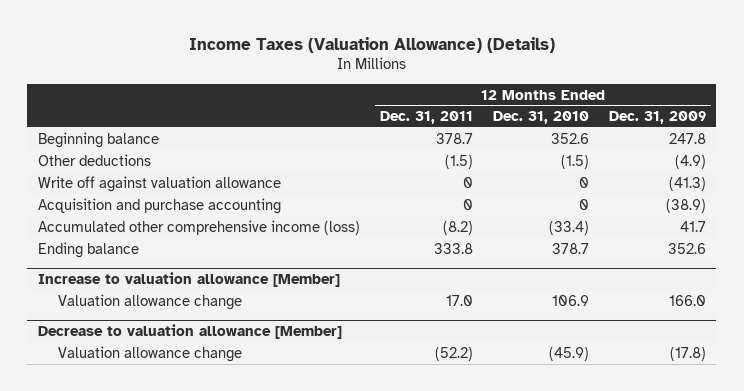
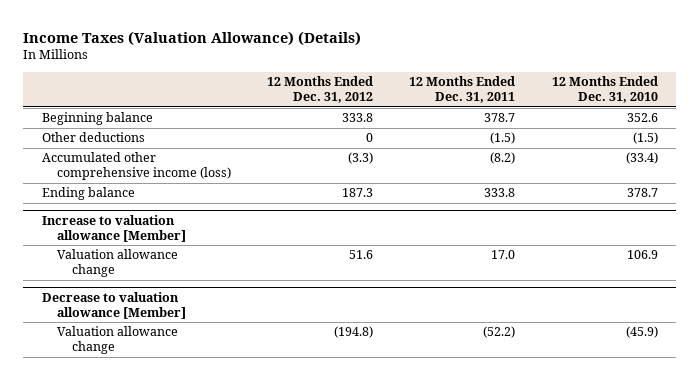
[609,111,707,125] Dec. 31, 2009 -> none
none -> [266,76,373,104] 12 Months Ended Dec. 31, 2012
[37,175,281,192] Write off against valuation allowance -> none
[37,197,281,214] Acquisition and purchase accounting -> none

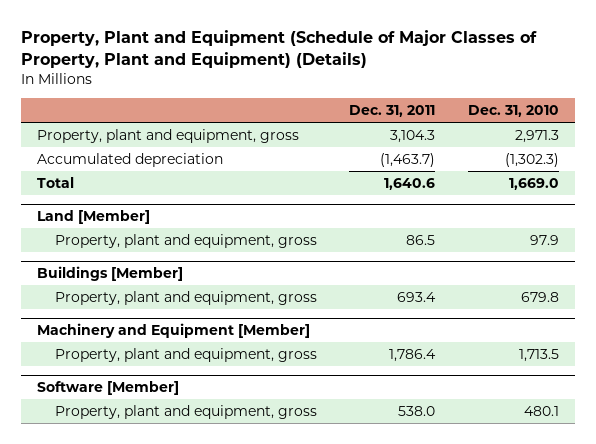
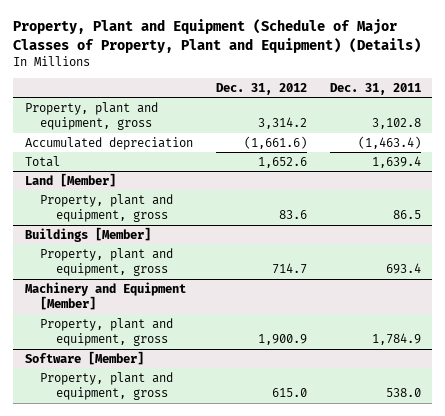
[467,105,559,118] Dec. 31, 2010 -> none
none -> [215,82,307,95] Dec. 31, 2012
[390,130,436,144] 3,104.3 -> [371,117,421,129] 3,102.8
[380,153,436,168] (1,463.7) -> [357,135,421,149] (1,463.4)
[384,178,436,191] 1,640.6 -> [371,155,421,168] 1,639.4
[389,349,437,363] 1,786.4 -> [371,332,421,345] 1,784.9

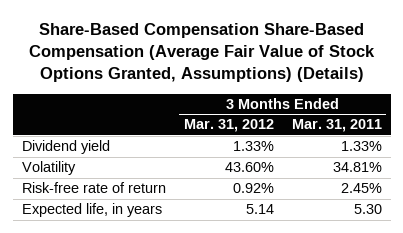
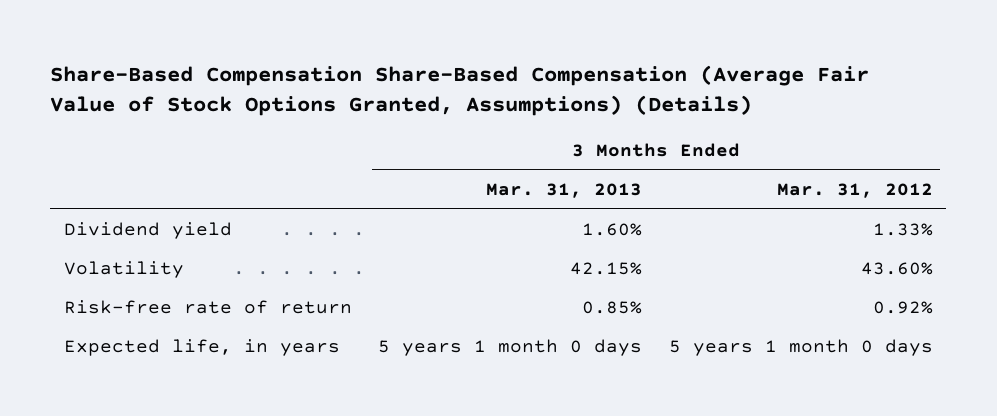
[291,119,382,133] Mar. 31, 2011 -> none
none -> [486,183,643,199] Mar. 31, 2013
[245,204,274,215] 5.14 -> [669,339,934,357] 5 years 1 month 0 days

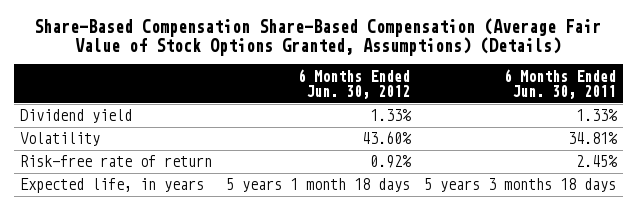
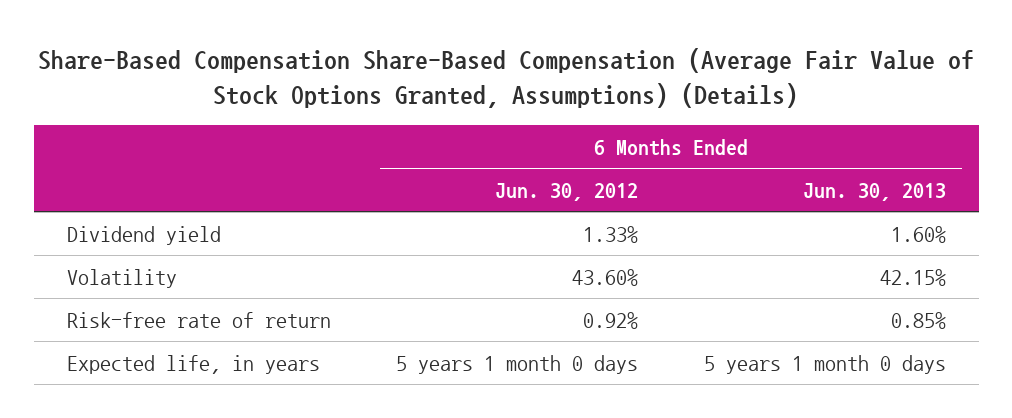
[503,68,616,99] 6 Months Ended Jun. 30, 2011 -> none
none -> [802,182,946,201] Jun. 30, 2013
[226,178,411,193] 5 years 1 month 18 days -> [396,354,639,374] 5 years 1 month 0 days

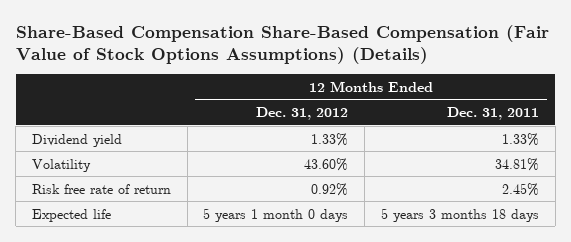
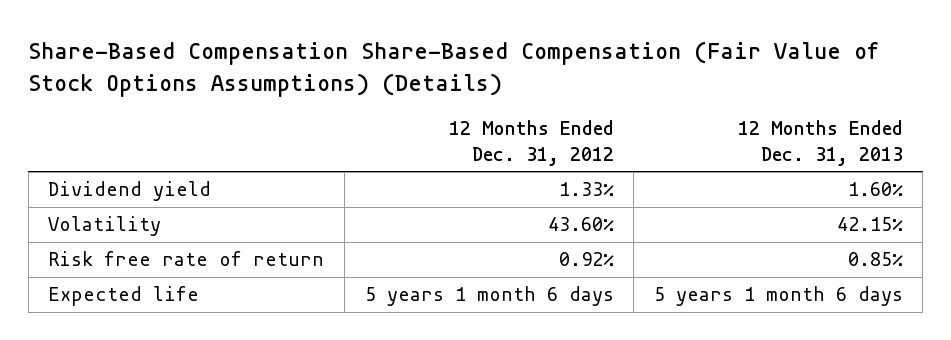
[446,107,539,121] Dec. 31, 2011 -> none
none -> [737,119,903,166] 12 Months Ended Dec. 31, 2013
[203,207,349,222] 5 years 1 month 0 days -> [364,286,614,307] 5 years 1 month 6 days

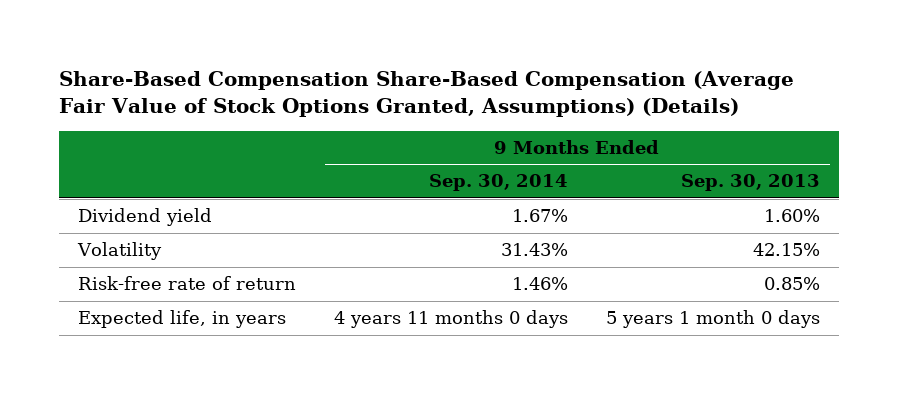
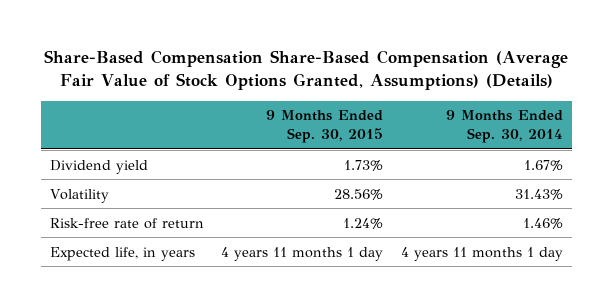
[681,174,821,192] Sep. 30, 2013 -> none
none -> [266,110,384,144] 9 Months Ended Sep. 30, 2015
[334,310,569,329] 4 years 11 months 0 days -> [401,246,564,261] 4 years 11 months 1 day

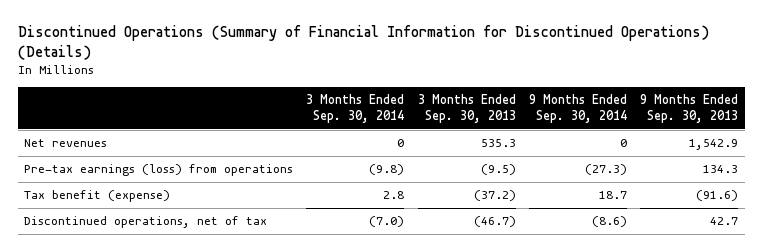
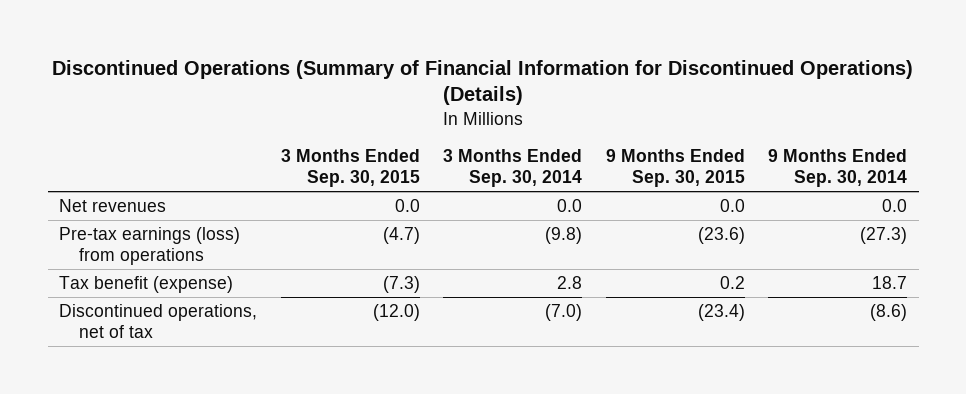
[417,94,516,124] 3 Months Ended Sep. 30, 2013 -> none
[640,94,739,124] 9 Months Ended Sep. 30, 2013 -> none
none -> [280,149,420,188] 3 Months Ended Sep. 30, 2015
none -> [605,149,745,188] 9 Months Ended Sep. 30, 2015
[397,139,405,148] 0 -> [557,199,583,213] 0.0
[619,139,627,148] 0 -> [882,199,908,213] 0.0

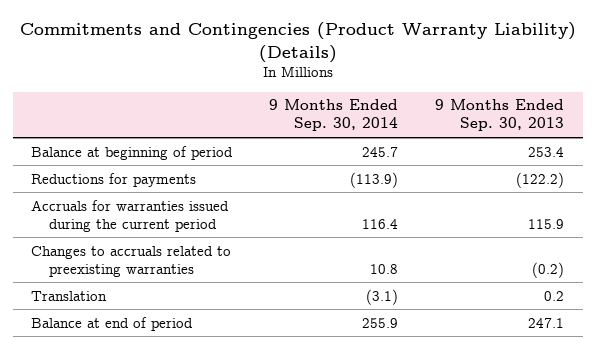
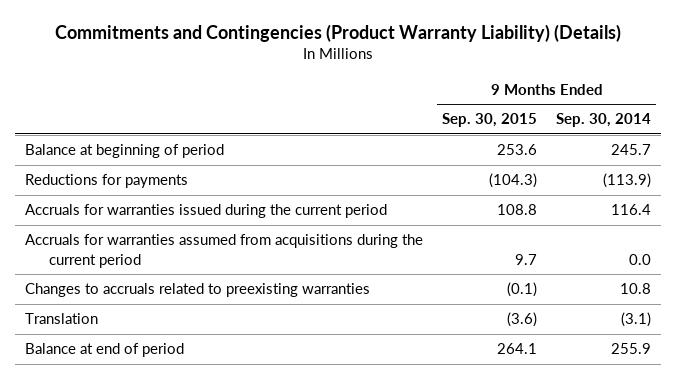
[435,99,565,132] 9 Months Ended Sep. 30, 2013 -> none
none -> [442,113,538,128] Sep. 30, 2015
none -> [24,234,423,268] Accruals for warranties assumed from acquisitions during the current period

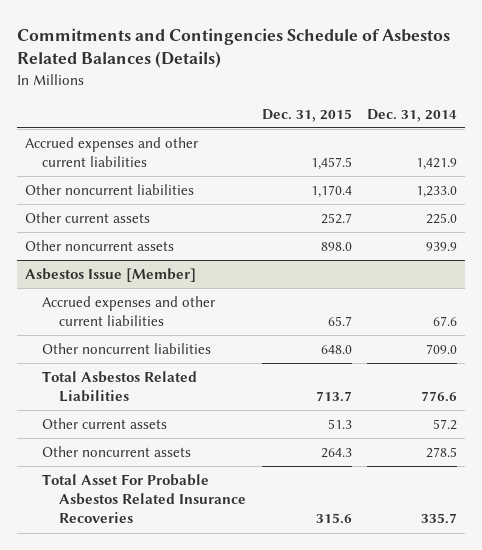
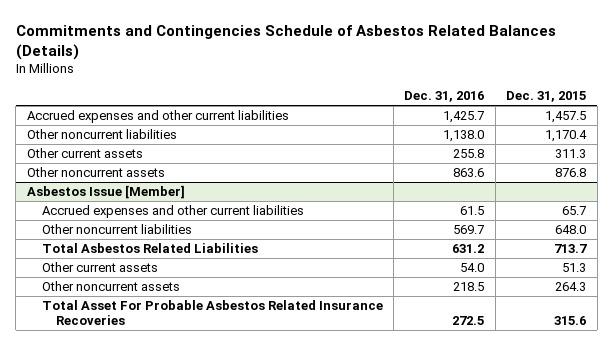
[367,108,458,122] Dec. 31, 2014 -> none
none -> [404,91,485,103] Dec. 31, 2016
[320,212,352,224] 252.7 -> [555,148,587,158] 311.3
[320,241,352,251] 898.0 -> [555,167,587,177] 876.8

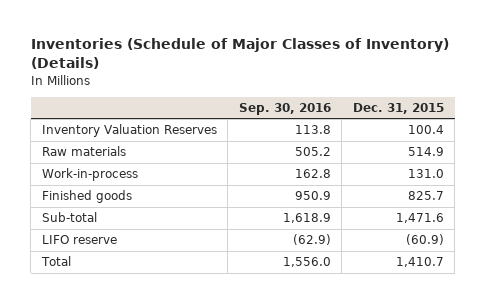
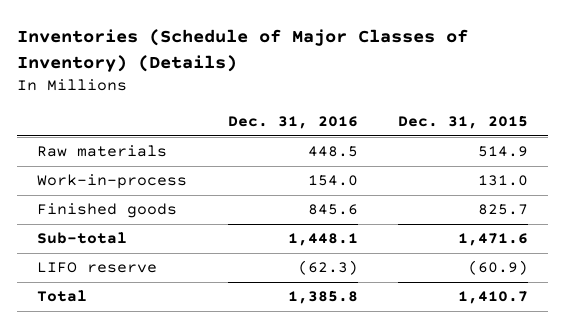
[238,102,331,115] Sep. 30, 2016 -> none
none -> [227,116,358,130] Dec. 31, 2016
[41,124,217,138] Inventory Valuation Reserves -> none

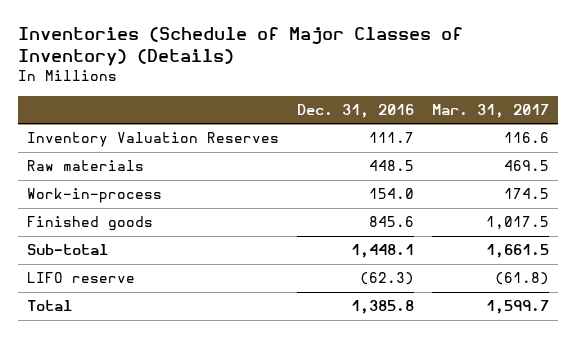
[398,116,529,130] Dec. 31, 2015 -> none
none -> [432,103,550,118] Mar. 31, 2017
none -> [27,132,280,148] Inventory Valuation Reserves

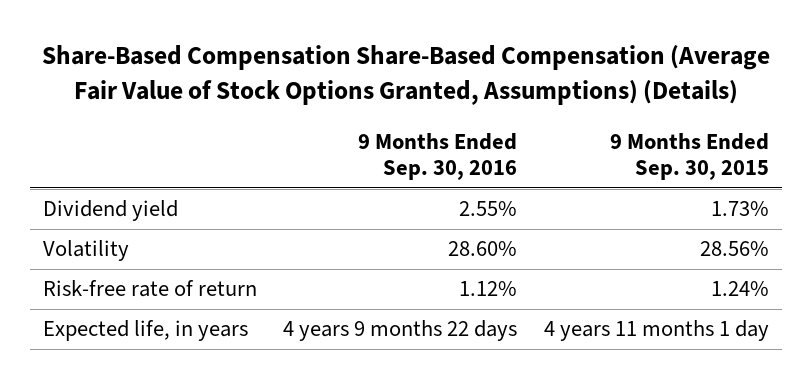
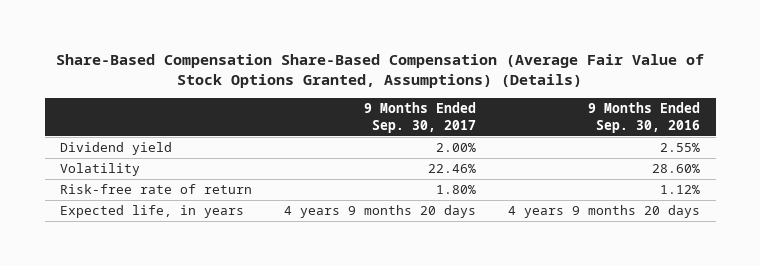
[609,132,769,181] 9 Months Ended Sep. 30, 2015 -> none
none -> [364,102,477,134] 9 Months Ended Sep. 30, 2017
[283,320,518,342] 4 years 9 months 22 days -> [507,205,700,219] 4 years 9 months 20 days

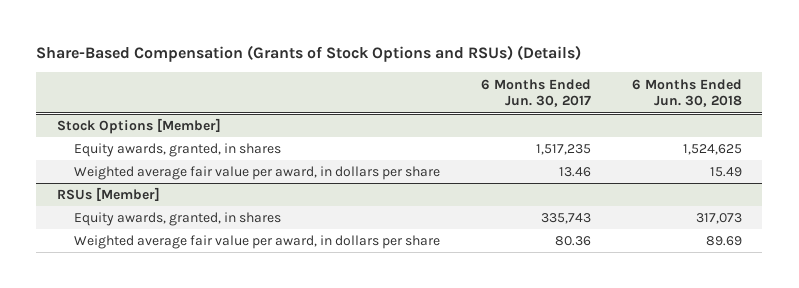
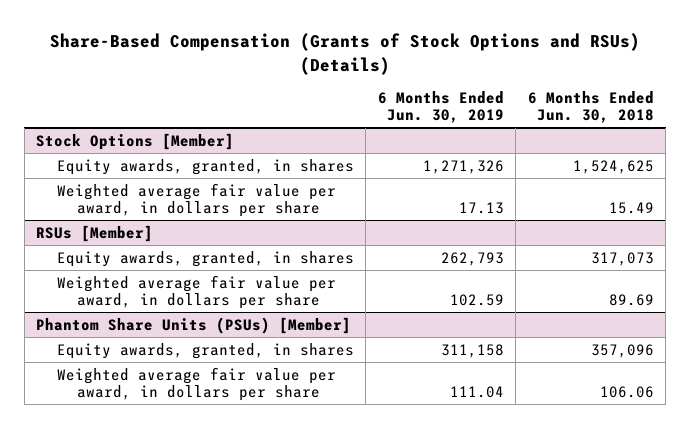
[481,78,592,108] 6 Months Ended Jun. 30, 2017 -> none
none -> [377,90,504,124] 6 Months Ended Jun. 30, 2019
none -> [36,316,352,334] Phantom Share Units (PSUs) [Member]
none -> [56,342,354,359] Equity awards, granted, in shares
none -> [56,366,336,401] Weighted average fair value per award, in dollars per share

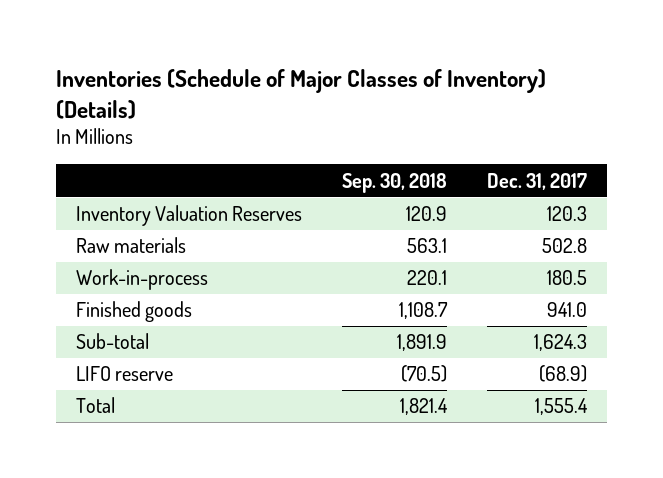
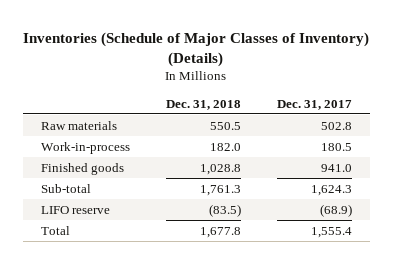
[342,172,448,193] Sep. 30, 2018 -> none
none -> [165,99,241,110] Dec. 31, 2018
[75,205,302,227] Inventory Valuation Reserves -> none

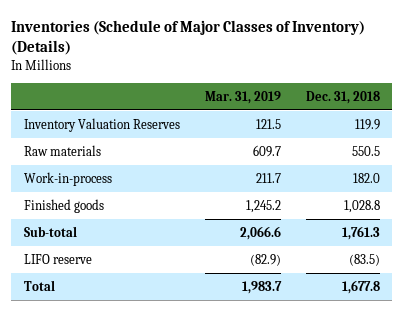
[276,99,352,110] Dec. 31, 2017 -> none
none -> [204,90,281,104] Mar. 31, 2019
none -> [23,117,180,132] Inventory Valuation Reserves

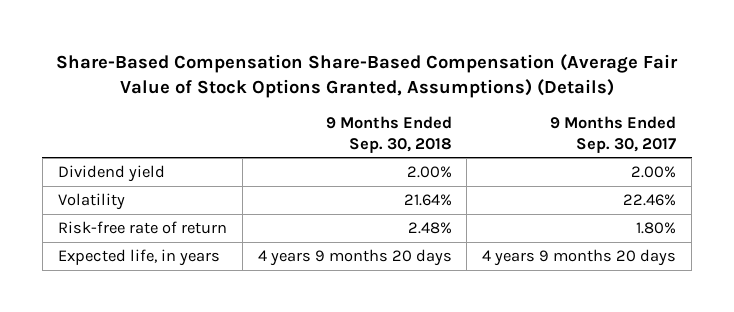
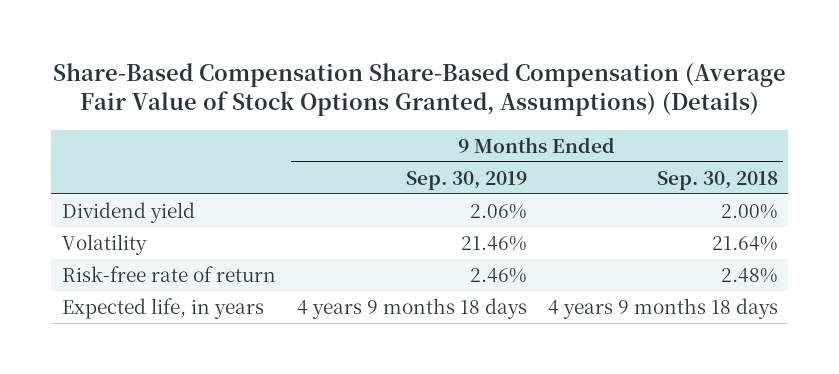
[550,116,677,153] 9 Months Ended Sep. 30, 2017 -> none
none -> [405,170,527,190] Sep. 30, 2019
[257,248,452,266] 4 years 9 months 20 days -> [547,298,778,320] 4 years 9 months 18 days

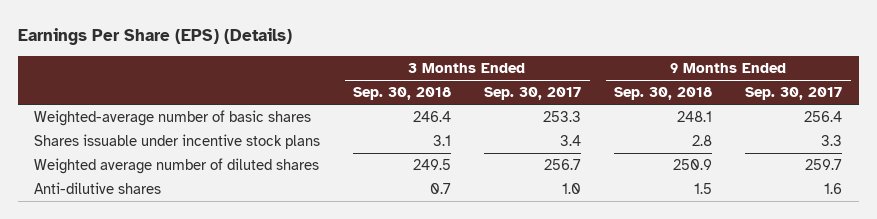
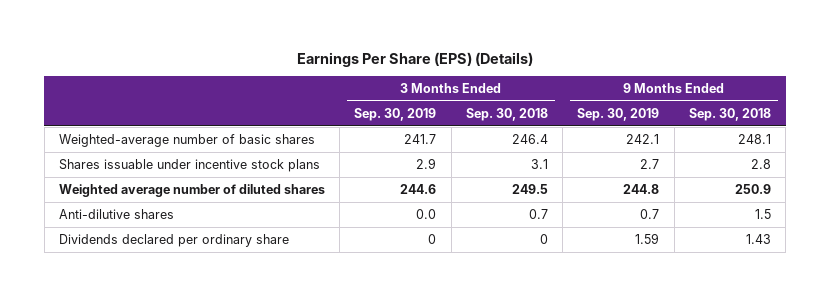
[484,87,582,101] Sep. 30, 2017 -> none
[745,87,843,101] Sep. 30, 2017 -> none
none -> [354,107,437,121] Sep. 30, 2019
none -> [577,107,660,121] Sep. 30, 2019
none -> [58,233,289,247] Dividends declared per ordinary share

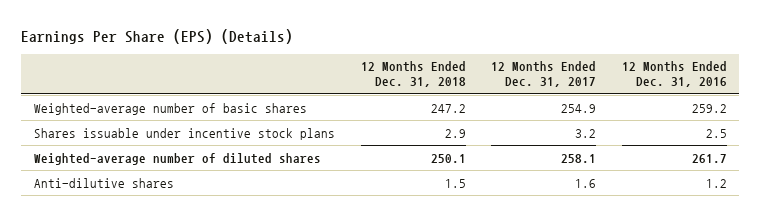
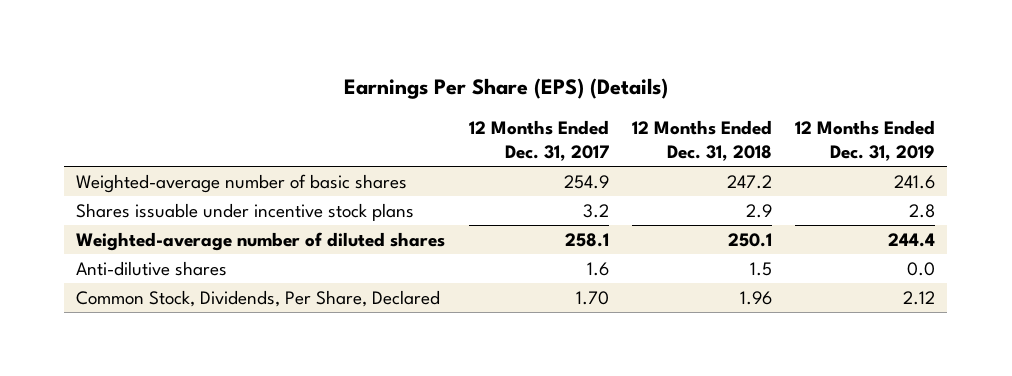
[621,61,727,88] 12 Months Ended Dec. 31, 2016 -> none
none -> [795,120,936,161] 12 Months Ended Dec. 31, 2019
none -> [76,289,441,307] Common Stock, Dividends, Per Share, Declared

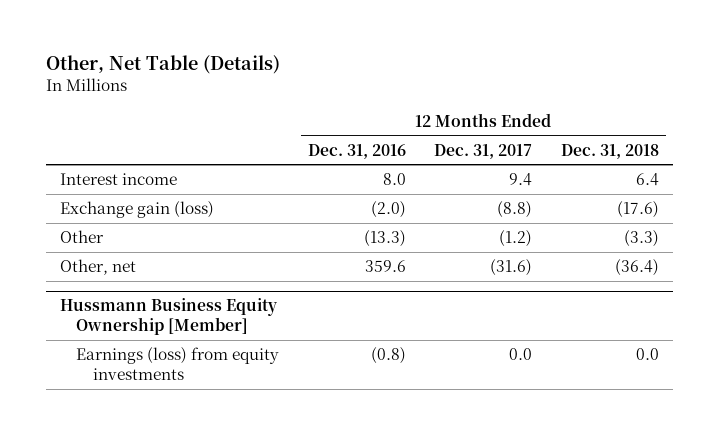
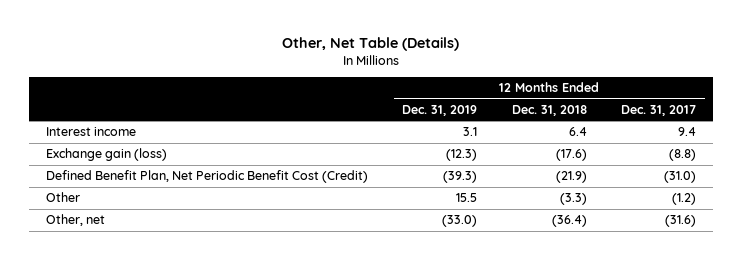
[307,143,406,159] Dec. 31, 2016 -> none
none -> [402,105,478,117] Dec. 31, 2019
none -> [45,170,368,184] Defined Benefit Plan, Net Periodic Benefit Cost (Credit)
[60,298,278,336] Hussmann Business Equity Ownership [Member] -> none
[76,347,280,381] Earnings (loss) from equity investments -> none

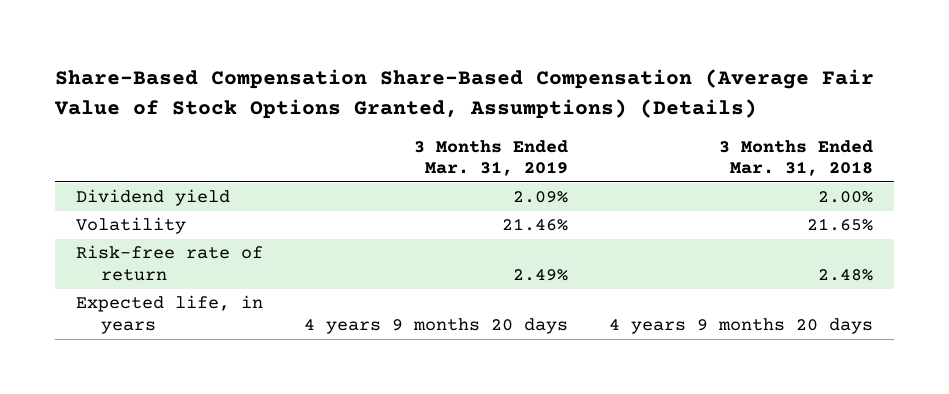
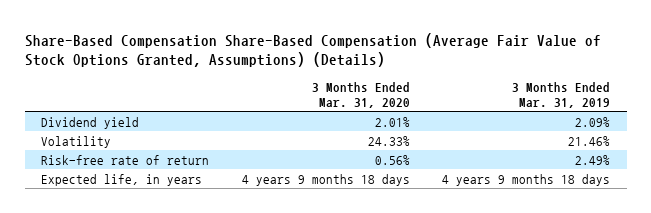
[718,139,873,177] 3 Months Ended Mar. 31, 2018 -> none
none -> [311,81,410,108] 3 Months Ended Mar. 31, 2020
[303,318,568,335] 4 years 9 months 20 days -> [442,173,611,186] 4 years 9 months 18 days

